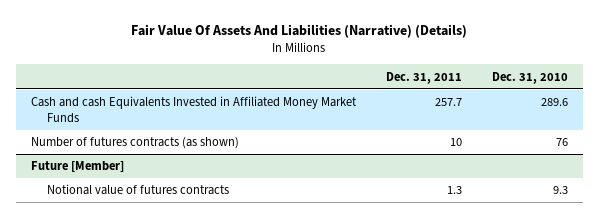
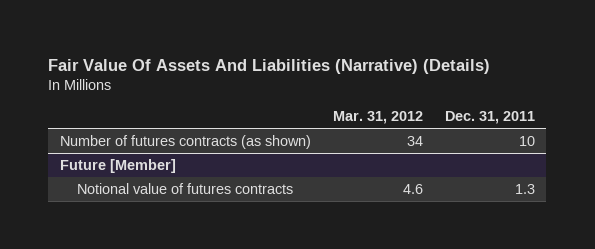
[491,71,568,84] Dec. 31, 2010 -> none
none -> [332,111,423,125] Mar. 31, 2012
[30,96,357,123] Cash and cash Equivalents Invested in Affiliated Money Market Funds -> none

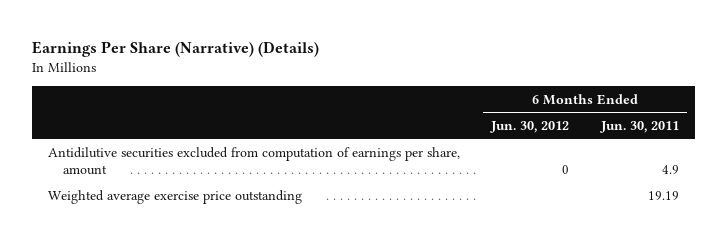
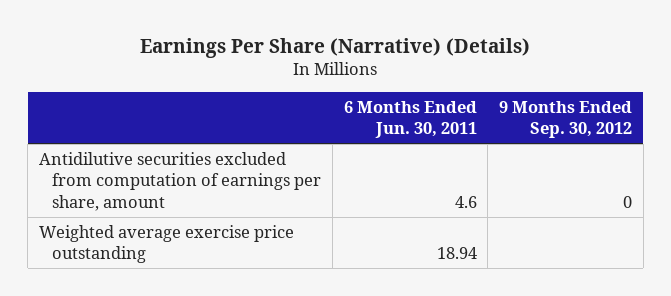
[490,120,570,133] Jun. 30, 2012 -> none
none -> [498,100,632,139] 9 Months Ended Sep. 30, 2012
[662,164,680,174] 4.9 -> [454,195,477,208] 4.6
[648,190,680,200] 19.19 -> [436,247,477,260] 18.94

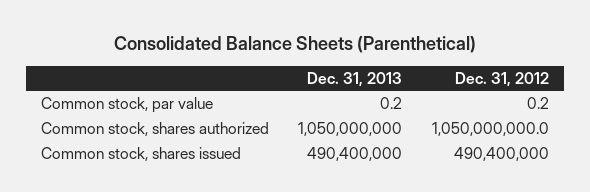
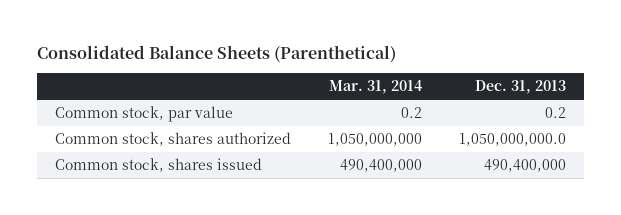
[455,71,550,87] Dec. 31, 2012 -> none
none -> [329,79,423,94] Mar. 31, 2014
[298,122,403,137] 1,050,000,000 -> [458,133,566,147] 1,050,000,000.0

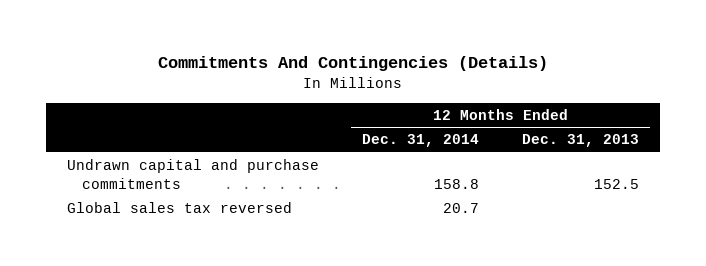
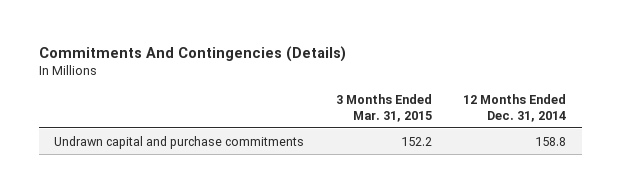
[522,134,640,148] Dec. 31, 2013 -> none
none -> [335,94,432,122] 3 Months Ended Mar. 31, 2015
[67,202,293,214] Global sales tax reversed -> none

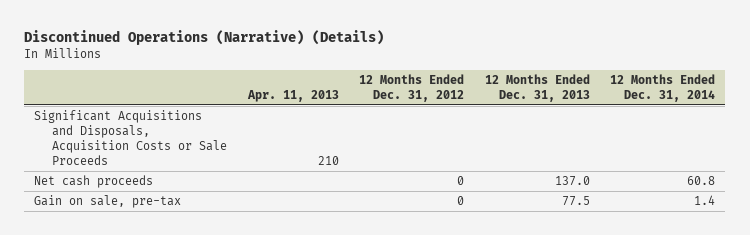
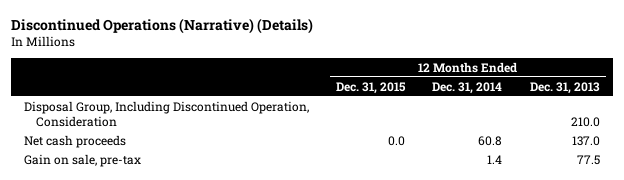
[246,90,339,103] Apr. 11, 2013 -> none
[359,74,465,103] 12 Months Ended Dec. 31, 2012 -> none
none -> [336,81,407,94] Dec. 31, 2015
[34,109,228,166] Significant Acquisitions and Disposals, Acquisition Costs or Sale Proceeds -> none
none -> [24,100,310,127] Disposal Group, Including Discontinued Operation, Consideration

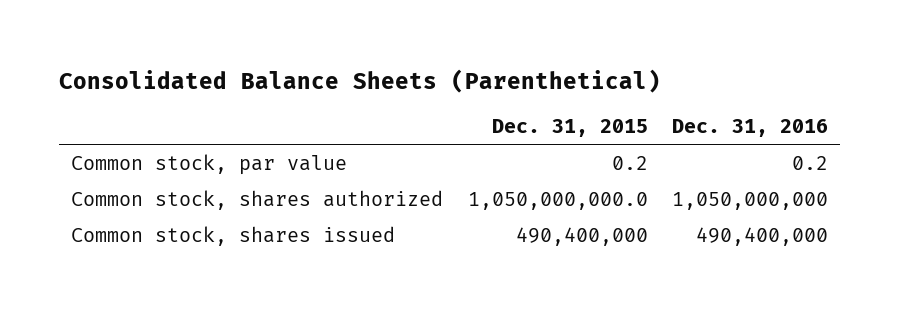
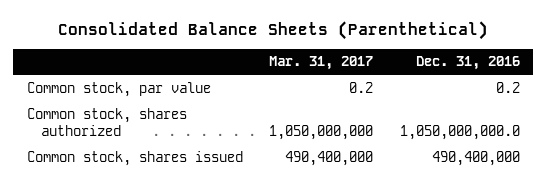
[491,119,648,138] Dec. 31, 2015 -> none
none -> [269,56,374,71] Mar. 31, 2017
[671,191,828,210] 1,050,000,000 -> [400,124,521,140] 1,050,000,000.0

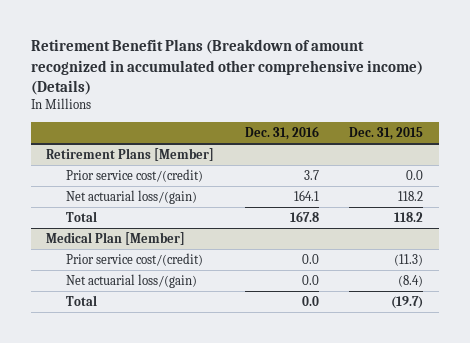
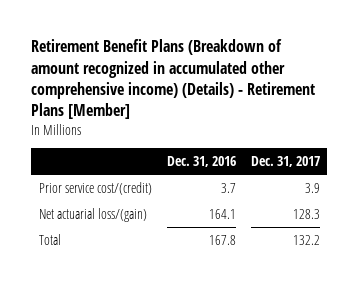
[31,39,424,95] Retirement Benefit Plans (Breakdown of amount recognized in accumulated other comprehensive income) (Details) -> [31,39,316,120] Retirement Benefit Plans (Breakdown of amount recognized in accumulated other comprehensive income) (Details) - Retirement Plans [Member]
[349,127,424,141] Dec. 31, 2015 -> none
none -> [250,156,320,168] Dec. 31, 2017
[46,147,215,161] Retirement Plans [Member] -> none
[46,231,186,245] Medical Plan [Member] -> none
[66,252,204,266] Prior service cost/(credit) -> none
[66,273,198,288] Net actuarial loss/(gain) -> none
[66,294,98,306] Total -> none

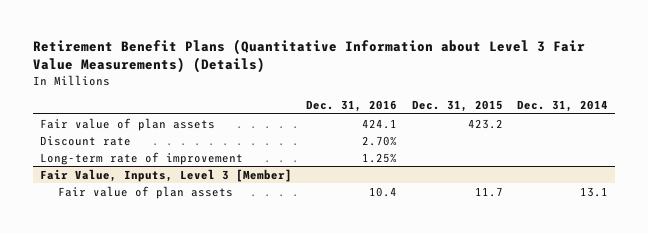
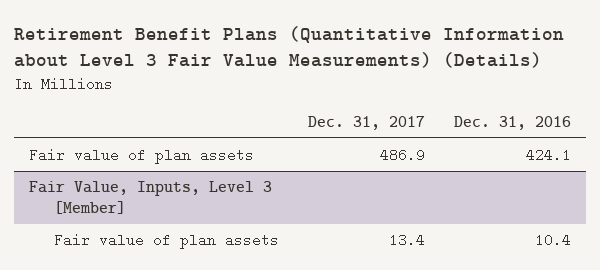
[411,100,503,113] Dec. 31, 2015 -> none
[517,100,609,113] Dec. 31, 2014 -> none
none -> [308,115,426,130] Dec. 31, 2017
[39,135,131,146] Discount rate -> none
[39,151,243,165] Long-term rate of improvement -> none

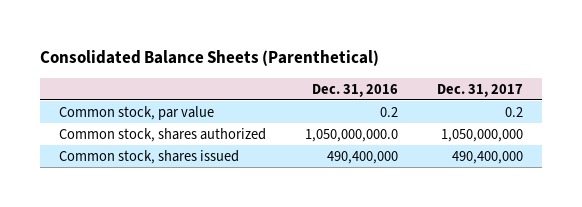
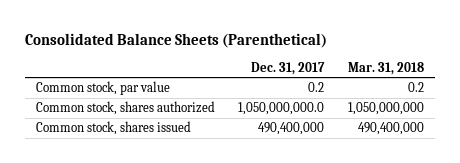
[311,83,398,97] Dec. 31, 2016 -> none
none -> [347,61,424,75] Mar. 31, 2018
[440,128,523,142] 1,050,000,000 -> [238,102,325,116] 1,050,000,000.0

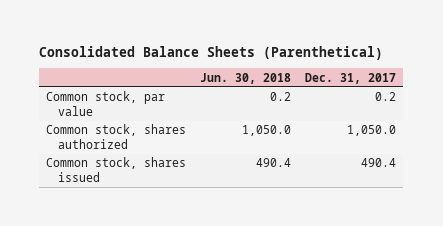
[347,61,424,75] Mar. 31, 2018 -> none
none -> [200,72,292,84] Jun. 30, 2018
[238,102,325,116] 1,050,000,000.0 -> [347,125,397,137] 1,050.0
[258,122,325,136] 490,400,000 -> [361,158,397,168] 490.4

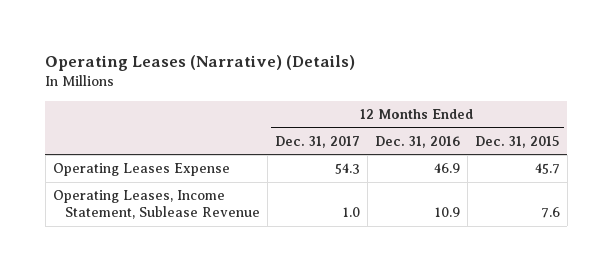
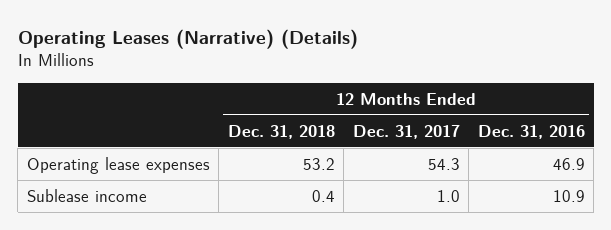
[474,135,560,148] Dec. 31, 2015 -> none
none -> [227,124,335,139] Dec. 31, 2018
[52,163,230,177] Operating Leases Expense -> [26,156,210,174] Operating lease expenses
[52,190,260,220] Operating Leases, Income Statement, Sublease Revenue -> [26,188,147,202] Sublease income

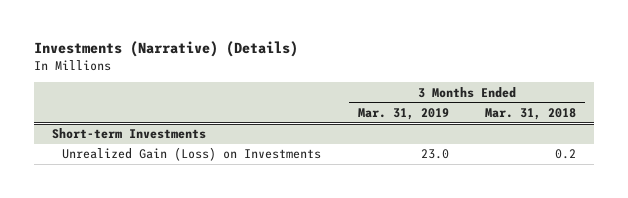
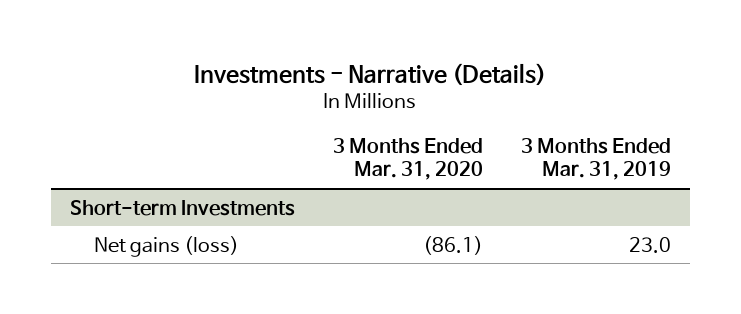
[33,41,298,58] Investments (Narrative) (Details) -> [194,62,547,86] Investments - Narrative (Details)
[485,107,577,120] Mar. 31, 2018 -> none
none -> [332,137,483,181] 3 Months Ended Mar. 31, 2020
[62,147,322,162] Unrealized Gain (Loss) on Investments -> [93,235,239,257] Net gains (loss)

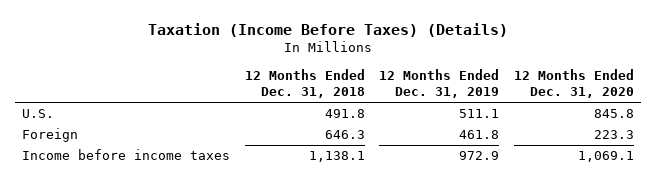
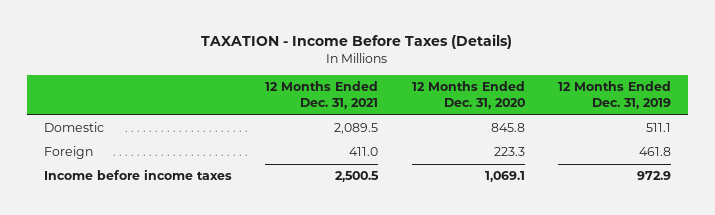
[147,22,508,37] Taxation (Income Before Taxes) (Details) -> [201,34,513,50] TAXATION - Income Before Taxes (Details)
[244,69,365,99] 12 Months Ended Dec. 31, 2018 -> none
none -> [265,81,379,110] 12 Months Ended Dec. 31, 2021
[22,109,55,119] U.S. -> [43,122,104,133] Domestic

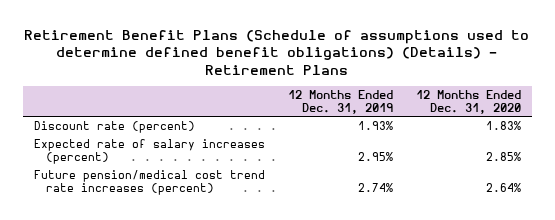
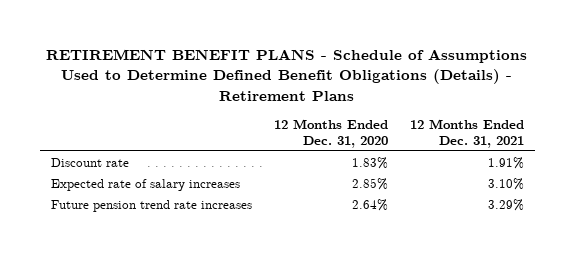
[24,30,530,75] Retirement Benefit Plans (Schedule of assumptions used to determine defined benefit obligations) (Details) - Retirement Plans -> [46,49,528,101] RETIREMENT BENEFIT PLANS - Schedule of Assumptions Used to Determine Defined Benefit Obligations (Details) - Retirement Plans
[287,89,393,114] 12 Months Ended Dec. 31, 2019 -> none
none -> [409,118,524,148] 12 Months Ended Dec. 31, 2021
[34,121,196,134] Discount rate (percent) -> [50,157,129,167] Discount rate
[34,139,266,165] Expected rate of salary increases (percent) -> [50,178,240,191] Expected rate of salary increases
[34,170,266,196] Future pension/medical cost trend rate increases (percent) -> [50,199,252,212] Future pension trend rate increases

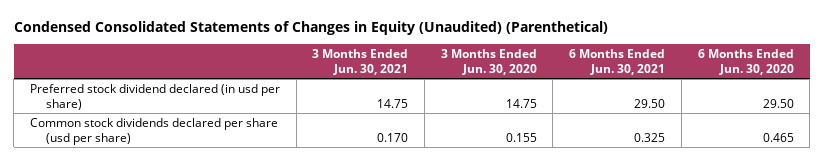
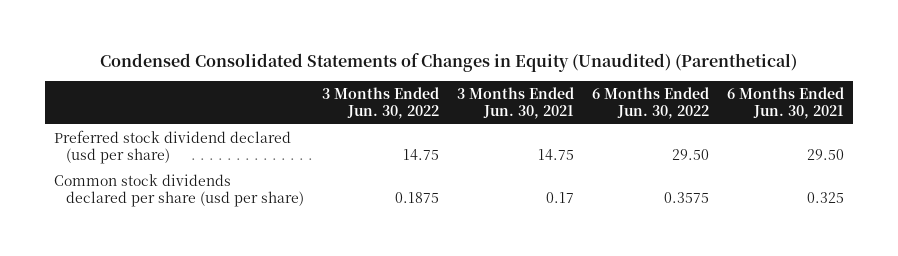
[440,49,537,75] 3 Months Ended Jun. 30, 2020 -> none
[697,49,794,75] 6 Months Ended Jun. 30, 2020 -> none
none -> [321,86,439,120] 3 Months Ended Jun. 30, 2022
none -> [591,86,709,120] 6 Months Ended Jun. 30, 2022
[29,83,280,110] Preferred stock dividend declared (in usd per share) -> [54,129,292,165] Preferred stock dividend declared (usd per share)
[377,132,409,142] 0.170 -> [545,192,574,204] 0.17

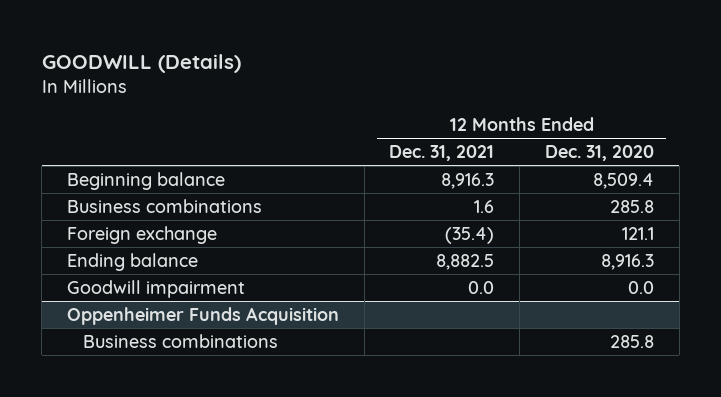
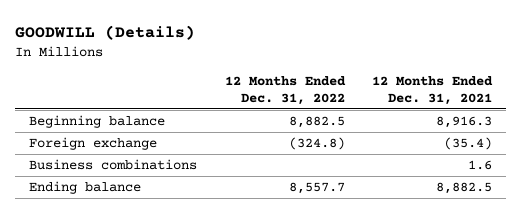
[544,144,654,161] Dec. 31, 2020 -> none
none -> [224,76,346,105] 12 Months Ended Dec. 31, 2022
[66,198,262,213] Business combinations -> [29,158,198,170] Business combinations
[66,279,245,298] Goodwill impairment -> none
[66,306,339,325] Oppenheimer Funds Acquisition -> none
[82,333,278,348] Business combinations -> none

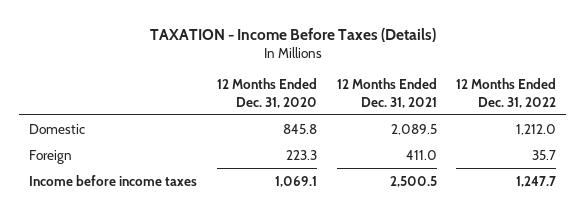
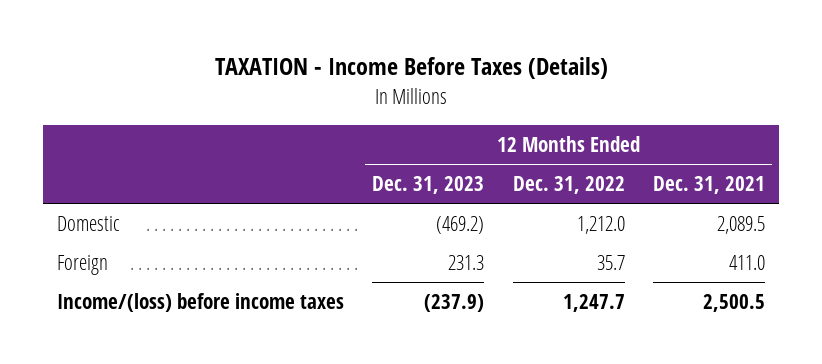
[216,78,317,108] 12 Months Ended Dec. 31, 2020 -> none
none -> [372,176,485,195] Dec. 31, 2023
[28,174,197,186] Income before income taxes -> [56,293,344,313] Income/(loss) before income taxes

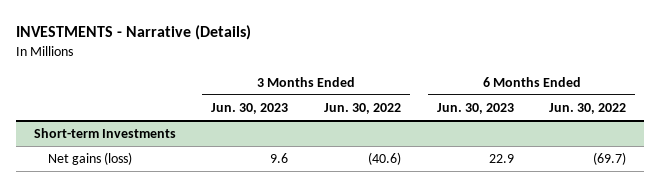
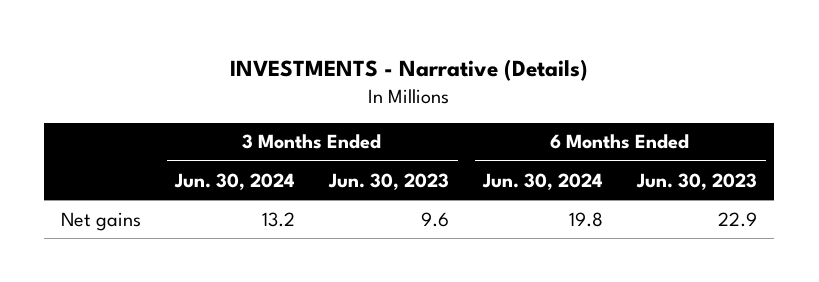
[324,102,402,114] Jun. 30, 2022 -> none
[549,102,627,114] Jun. 30, 2022 -> none
none -> [174,172,296,190] Jun. 30, 2024
none -> [482,172,604,190] Jun. 30, 2024
[33,128,176,139] Short-term Investments -> none
[48,152,133,166] Net gains (loss) -> [61,211,142,231] Net gains

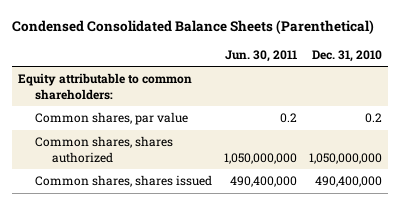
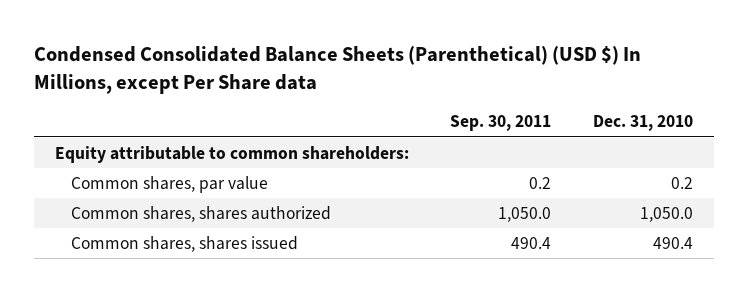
[12,19,375,34] Condensed Consolidated Balance Sheets (Parenthetical) -> [33,46,641,94] Condensed Consolidated Balance Sheets (Parenthetical) (USD $) In Millions, except Per Share data
[225,49,298,62] Jun. 30, 2011 -> none
none -> [450,115,552,132] Sep. 30, 2011
[309,152,383,164] 1,050,000,000 -> [640,207,694,223] 1,050.0
[315,176,383,188] 490,400,000 -> [653,237,694,250] 490.4

